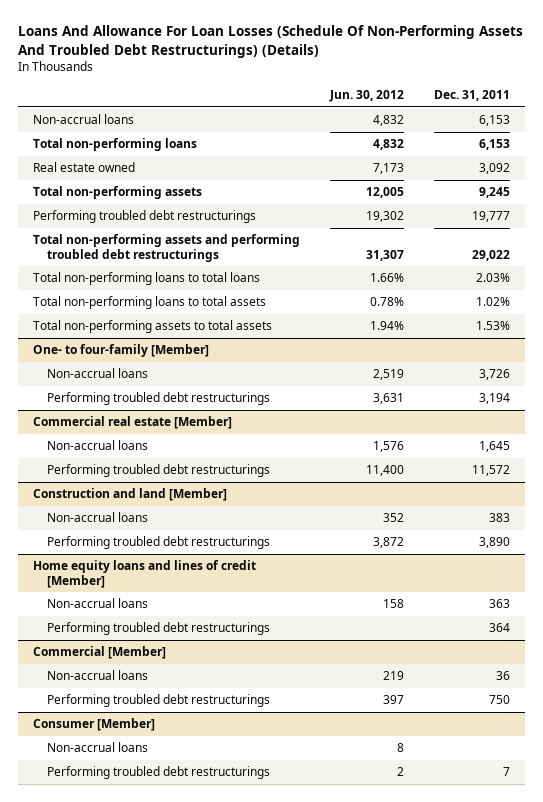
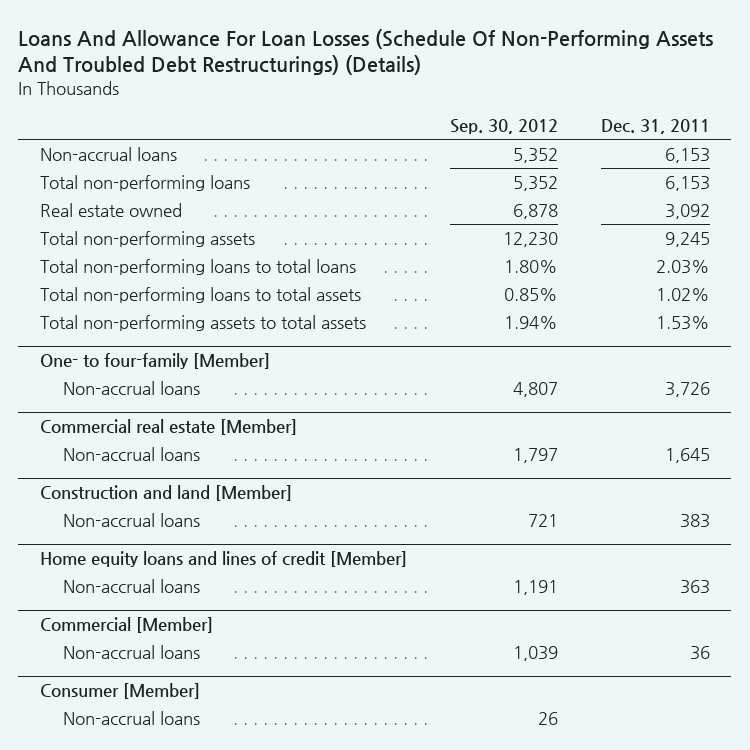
[329,89,405,102] Jun. 30, 2012 -> none
none -> [449,119,558,135] Sep. 30, 2012
[33,210,257,224] Performing troubled debt restructurings -> none
[33,234,301,262] Total non-performing assets and performing troubled debt restructurings -> none
[46,392,270,406] Performing troubled debt restructurings -> none
[46,464,270,478] Performing troubled debt restructurings -> none
[46,536,270,550] Performing troubled debt restructurings -> none
[46,622,270,636] Performing troubled debt restructurings -> none
[46,694,270,708] Performing troubled debt restructurings -> none
[46,766,270,780] Performing troubled debt restructurings -> none

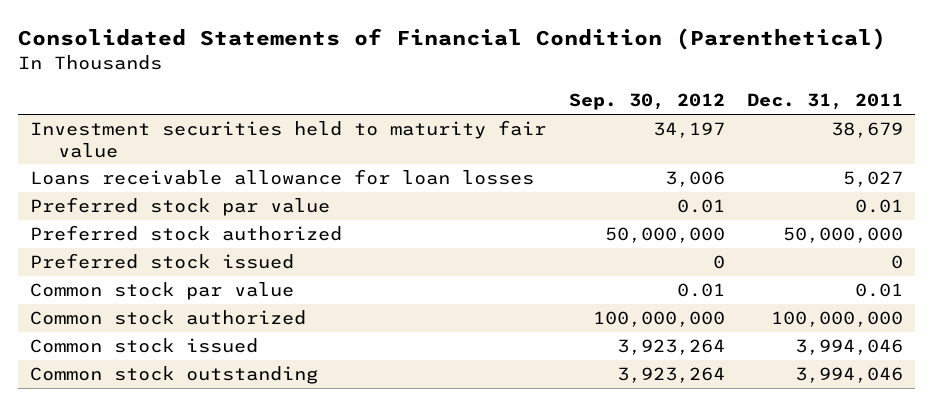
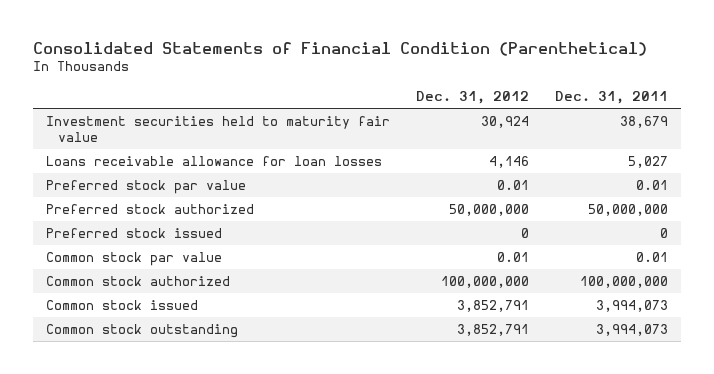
[568,93,725,111] Sep. 30, 2012 -> none
none -> [416,91,530,105] Dec. 31, 2012
[795,338,904,355] 3,994,046 -> [596,299,669,312] 3,994,073
[795,366,904,383] 3,994,046 -> [596,323,669,336] 3,994,073

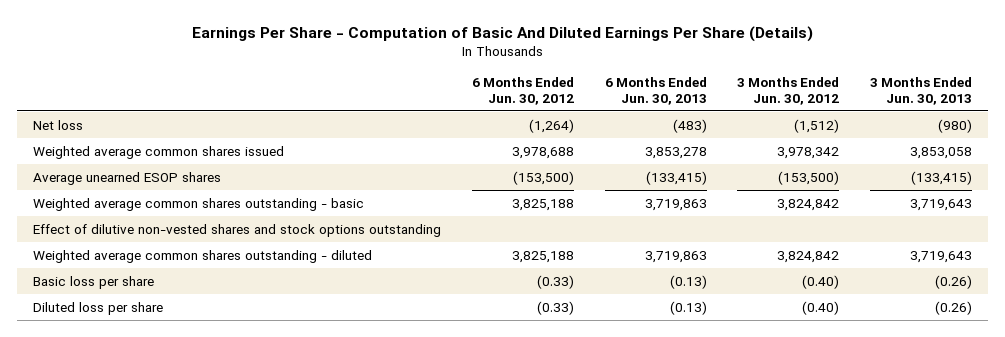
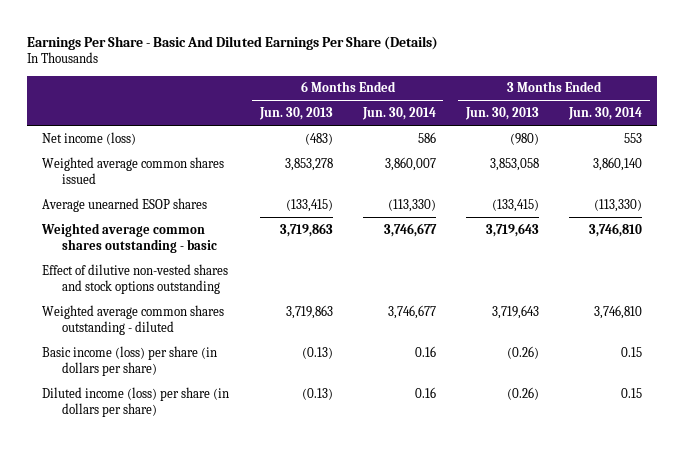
[191,25,813,42] Earnings Per Share - Computation of Basic And Diluted Earnings Per Share (Details) -> [27,35,439,50] Earnings Per Share - Basic And Diluted Earnings Per Share (Details)
[471,76,574,105] 6 Months Ended Jun. 30, 2012 -> none
[737,76,840,105] 3 Months Ended Jun. 30, 2012 -> none
none -> [361,106,436,120] Jun. 30, 2014
none -> [568,106,643,120] Jun. 30, 2014
[32,119,83,130] Net loss -> [42,131,137,145] Net income (loss)
[32,275,154,289] Basic loss per share -> [42,345,218,376] Basic income (loss) per share (in dollars per share)
[32,301,163,315] Diluted loss per share -> [42,386,230,417] Diluted income (loss) per share (in dollars per share)

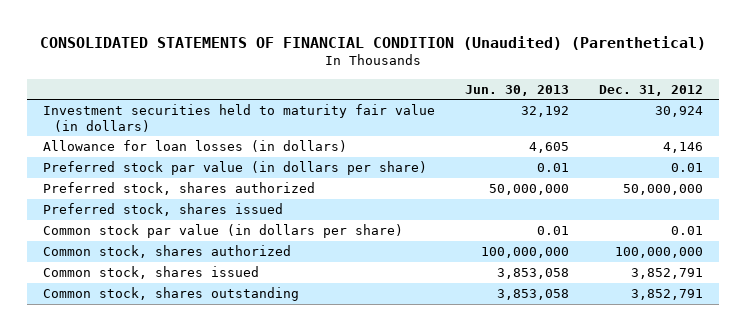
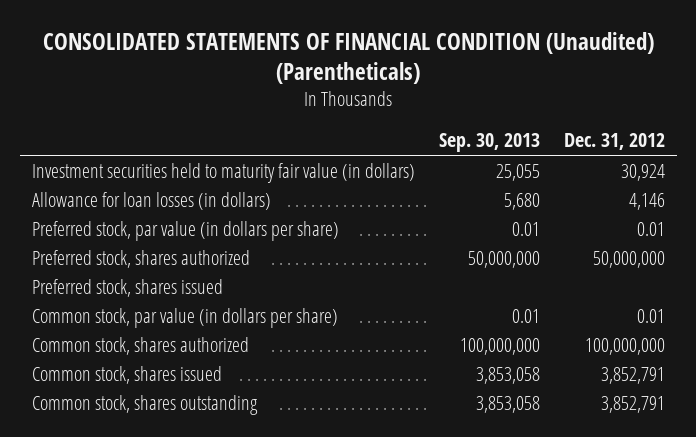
[39,35,706,50] CONSOLIDATED STATEMENTS OF FINANCIAL CONDITION (Unaudited) (Parenthetical) -> [43,31,655,85] CONSOLIDATED STATEMENTS OF FINANCIAL CONDITION (Unaudited) (Parentheticals)
[464,84,569,96] Jun. 30, 2013 -> none
none -> [438,133,540,153] Sep. 30, 2013
[42,161,427,176] Preferred stock par value (in dollars per share) -> [31,220,339,241] Preferred stock, par value (in dollars per share)
[42,224,403,239] Common stock par value (in dollars per share) -> [31,307,338,328] Common stock, par value (in dollars per share)

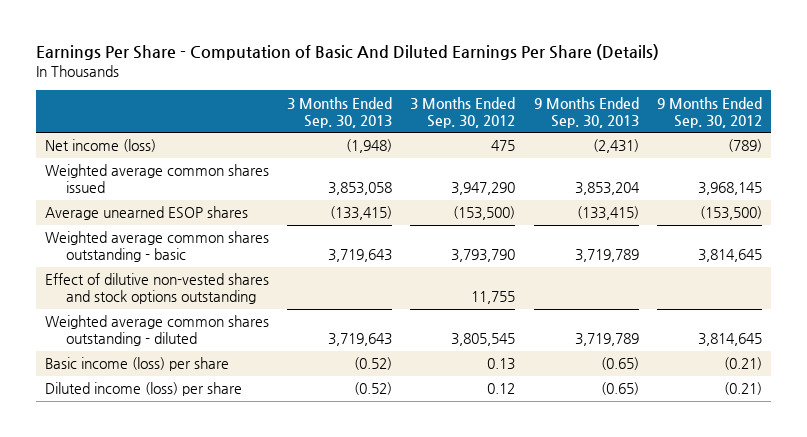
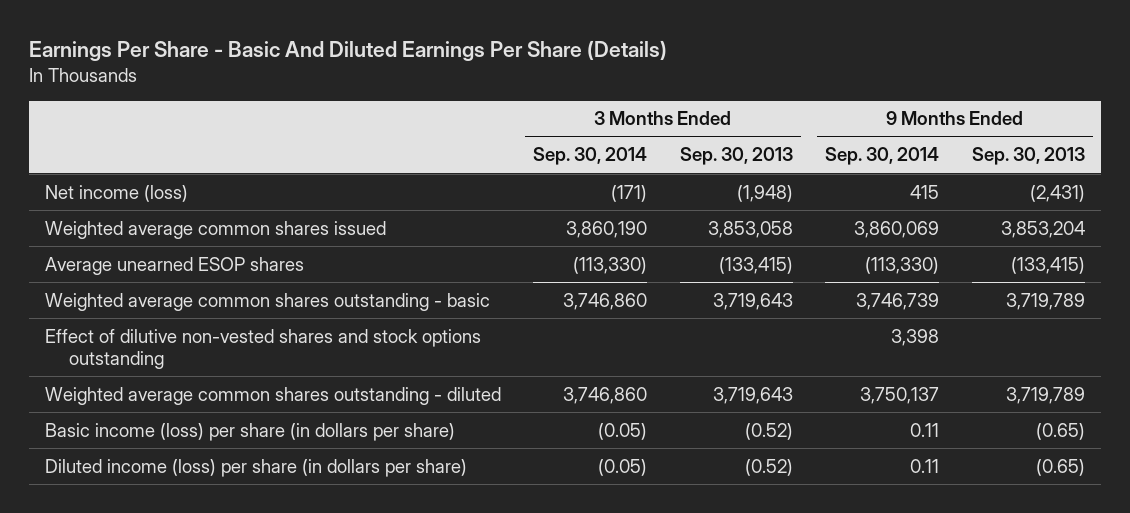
[35,44,659,61] Earnings Per Share - Computation of Basic And Diluted Earnings Per Share (Details) -> [28,40,667,62] Earnings Per Share - Basic And Diluted Earnings Per Share (Details)
[410,96,516,128] 3 Months Ended Sep. 30, 2012 -> none
[656,96,762,128] 9 Months Ended Sep. 30, 2012 -> none
none -> [533,147,648,166] Sep. 30, 2014
none -> [825,147,940,166] Sep. 30, 2014
[44,357,229,372] Basic income (loss) per share -> [45,422,456,441] Basic income (loss) per share (in dollars per share)
[44,382,242,397] Diluted income (loss) per share -> [45,458,468,477] Diluted income (loss) per share (in dollars per share)

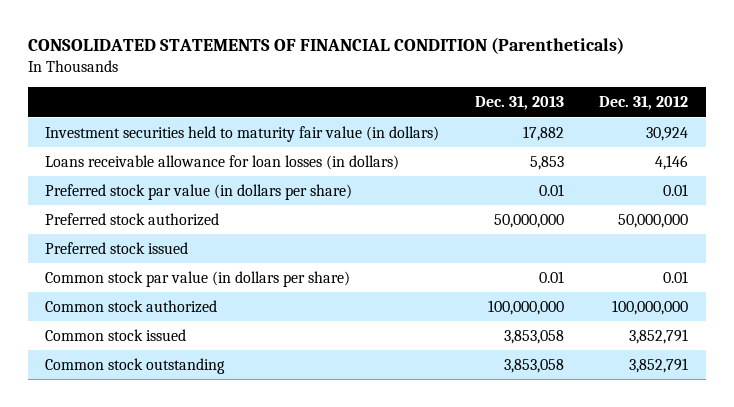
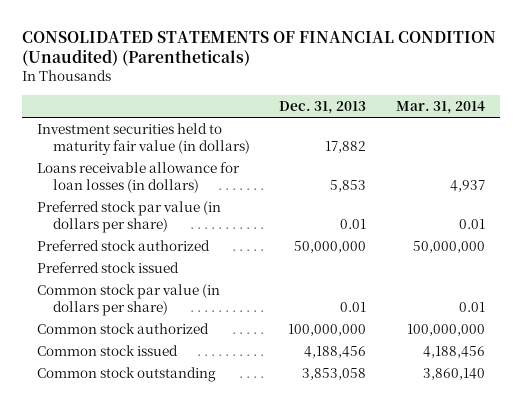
[27,37,624,55] CONSOLIDATED STATEMENTS OF FINANCIAL CONDITION (Parentheticals) -> [21,30,496,67] CONSOLIDATED STATEMENTS OF FINANCIAL CONDITION (Unaudited) (Parentheticals)
[599,96,689,111] Dec. 31, 2012 -> none
none -> [395,100,485,114] Mar. 31, 2014
[503,329,564,344] 3,853,058 -> [304,346,367,359] 4,188,456

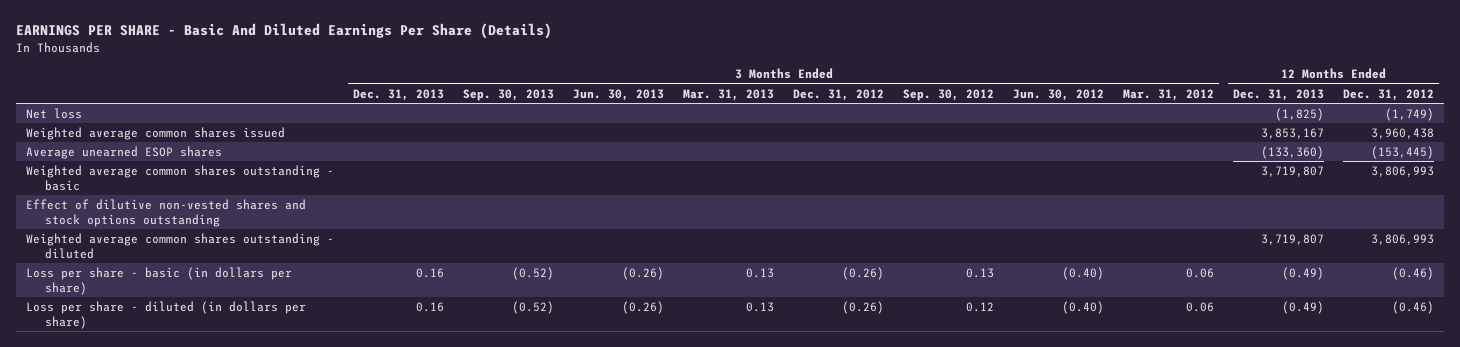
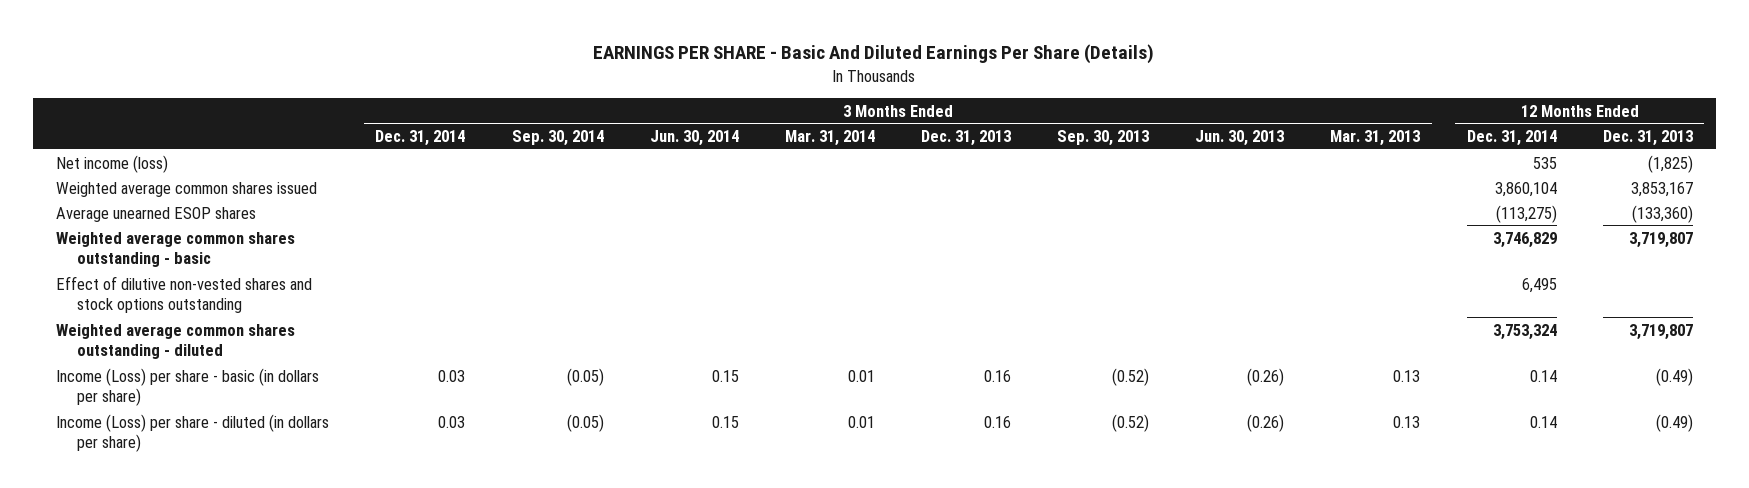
[793,88,885,101] Dec. 31, 2012 -> none
[903,88,995,101] Sep. 30, 2012 -> none
[1013,88,1105,101] Jun. 30, 2012 -> none
[1123,88,1215,101] Mar. 31, 2012 -> none
[1343,88,1435,101] Dec. 31, 2012 -> none
none -> [375,130,466,147] Dec. 31, 2014
none -> [511,130,604,147] Sep. 30, 2014
none -> [649,130,739,147] Jun. 30, 2014
none -> [784,130,875,147] Mar. 31, 2014
none -> [1466,130,1557,147] Dec. 31, 2014
[25,108,82,120] Net loss -> [56,154,169,173] Net income (loss)
[25,267,292,295] Loss per share - basic (in dollars per share) -> [56,367,320,406] Income (Loss) per share - basic (in dollars per share)
[25,301,306,329] Loss per share - diluted (in dollars per share) -> [56,413,330,452] Income (Loss) per share - diluted (in dollars per share)

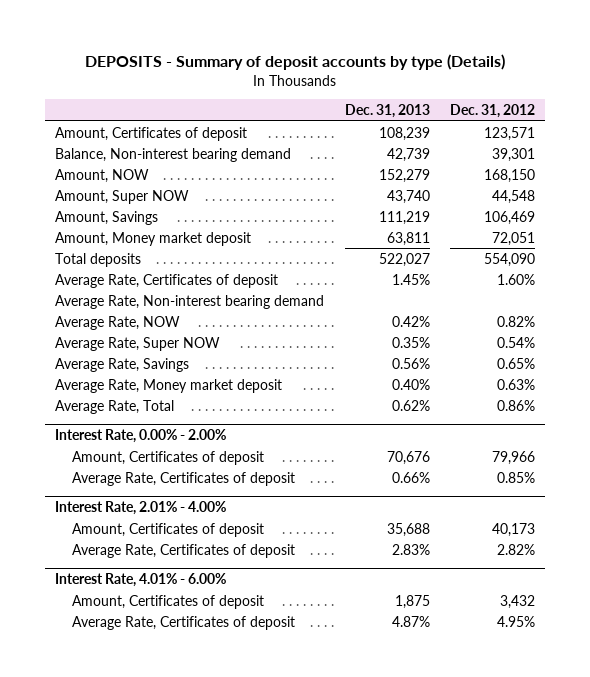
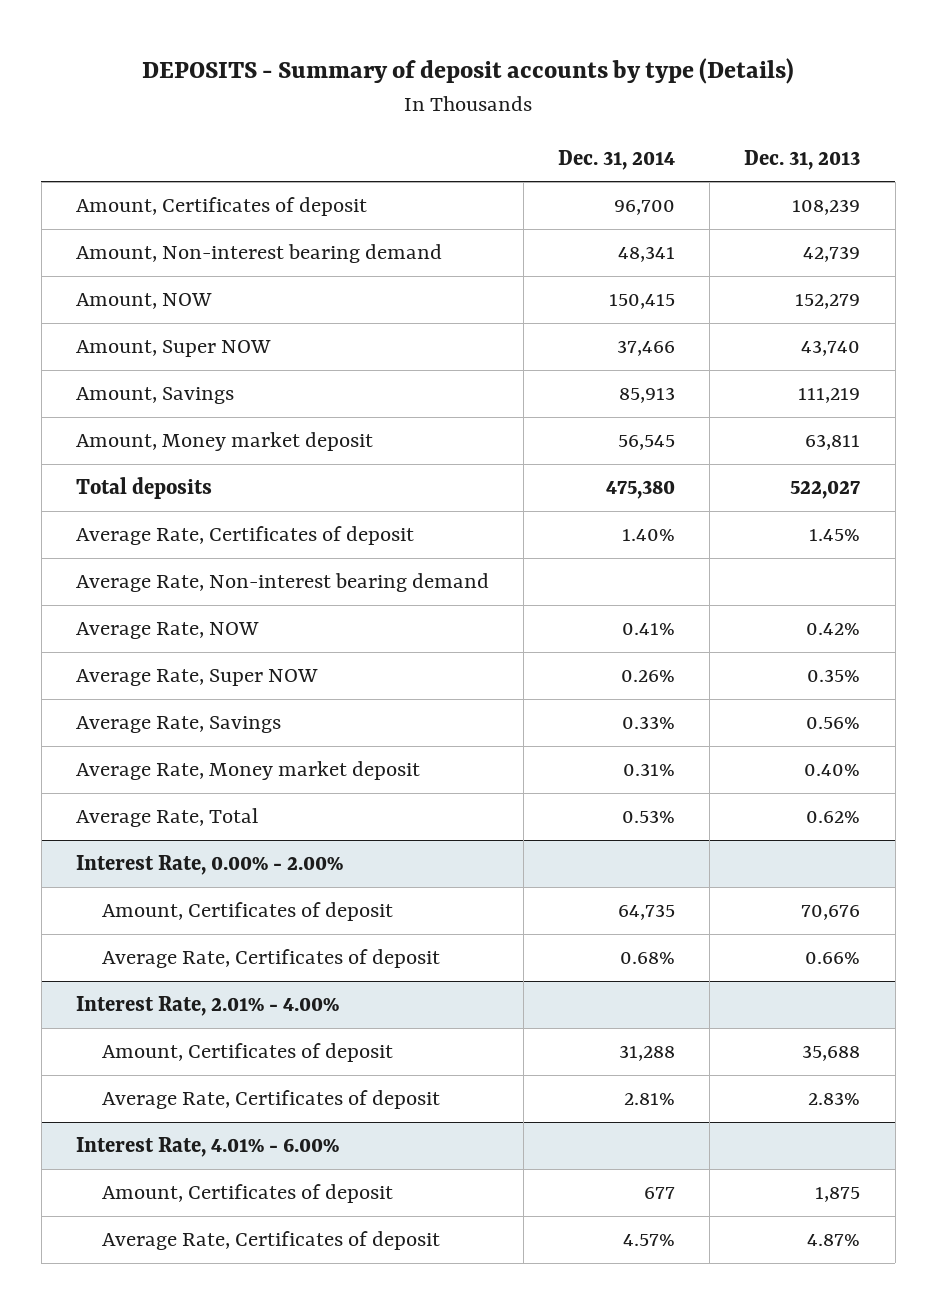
[449,104,535,119] Dec. 31, 2012 -> none
none -> [558,149,676,170] Dec. 31, 2014
[55,147,292,162] Balance, Non-interest bearing demand -> [75,244,442,264] Amount, Non-interest bearing demand

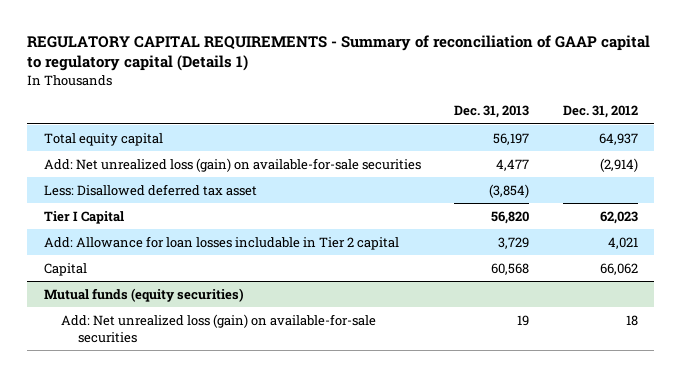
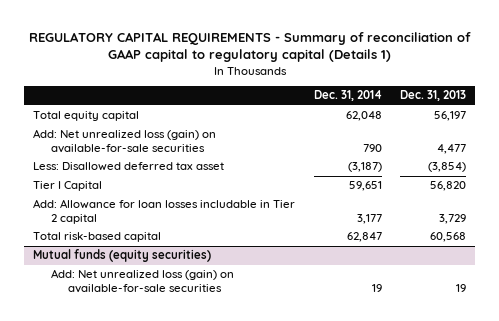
[562,105,638,119] Dec. 31, 2012 -> none
none -> [313,90,382,102] Dec. 31, 2014
[43,262,87,276] Capital -> [33,232,162,243] Total risk-based capital

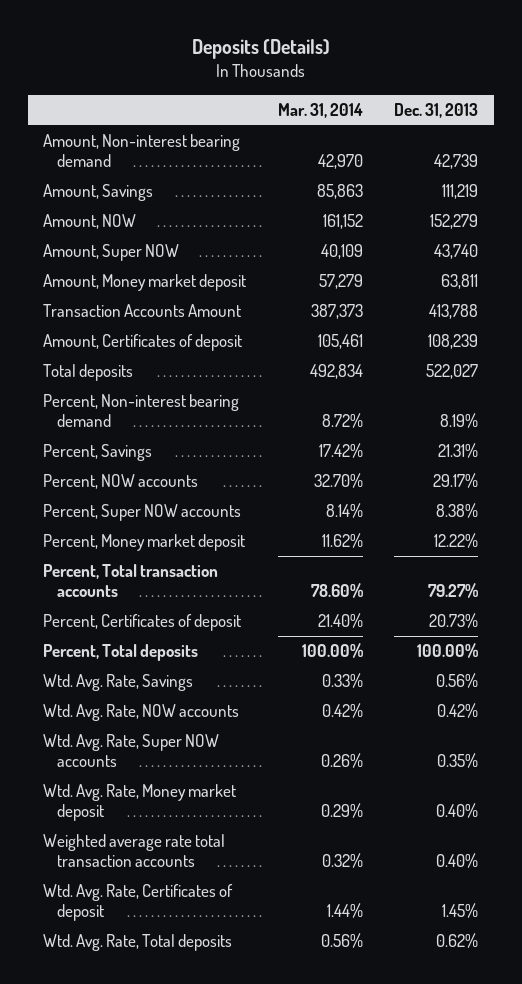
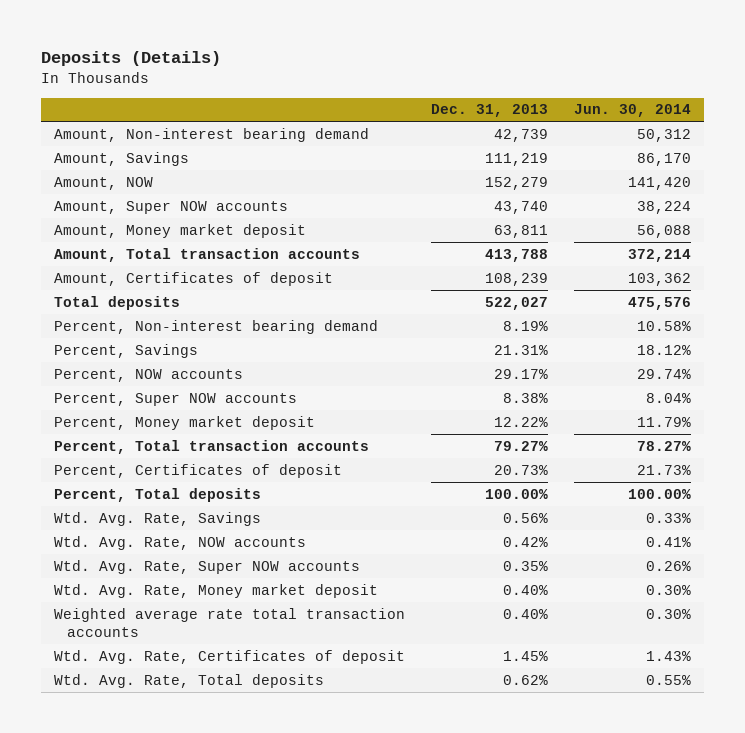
[277,102,363,118] Mar. 31, 2014 -> none
none -> [573,104,691,118] Jun. 30, 2014
[43,244,180,262] Amount, Super NOW -> [53,200,288,214] Amount, Super NOW accounts
[43,304,242,318] Transaction Accounts Amount -> [53,247,360,262] Amount, Total transaction accounts

